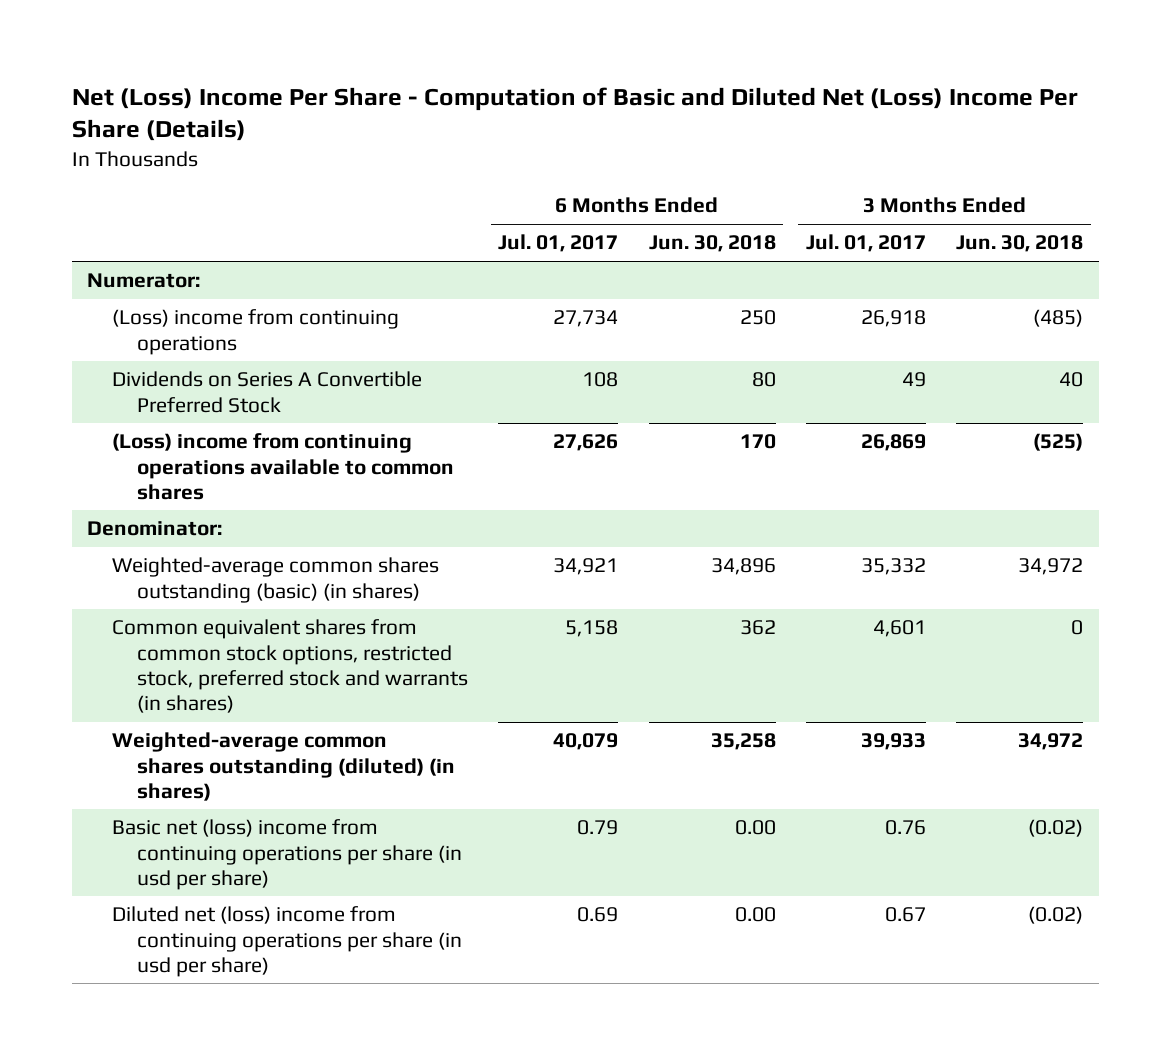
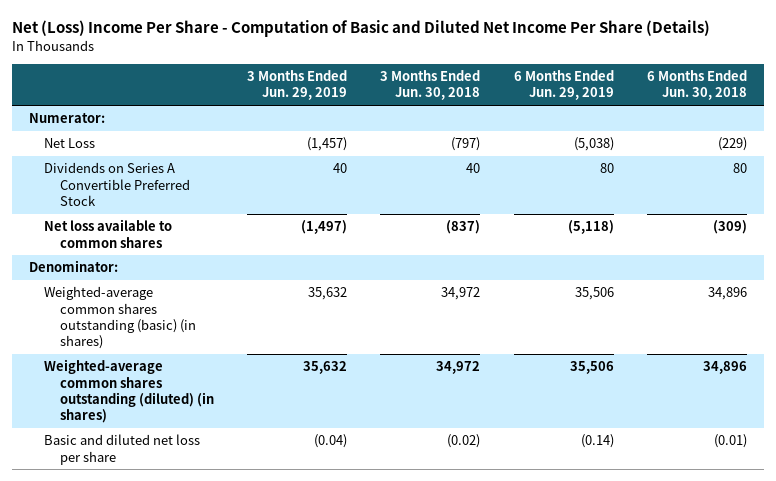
[71,86,1078,142] Net (Loss) Income Per Share - Computation of Basic and Diluted Net (Loss) Income Per Share (Details) -> [12,19,711,37] Net (Loss) Income Per Share - Computation of Basic and Diluted Net Income Per Share (Details)
[498,234,619,253] Jul. 01, 2017 -> none
[806,234,927,253] Jul. 01, 2017 -> none
none -> [247,70,348,101] 3 Months Ended Jun. 29, 2019
none -> [513,70,614,101] 6 Months Ended Jun. 29, 2019
[111,309,399,355] (Loss) income from continuing operations -> none
none -> [44,138,96,149] Net Loss
[111,433,454,500] (Loss) income from continuing operations available to common shares -> [44,219,173,248] Net loss available to common shares
[739,434,776,450] 170 -> [713,220,748,235] (309)
[1033,433,1084,452] (525) -> [446,220,481,235] (837)
[111,619,468,713] Common equivalent shares from common stock options, restricted stock, preferred stock and warrants (in shares) -> none
[111,819,462,890] Basic net (loss) income from continuing operations per share (in usd per share) -> none
[111,906,462,977] Diluted net (loss) income from continuing operations per share (in usd per share) -> none
[710,733,776,751] 35,258 -> [703,361,748,375] 34,896
none -> [44,434,201,465] Basic and diluted net loss per share

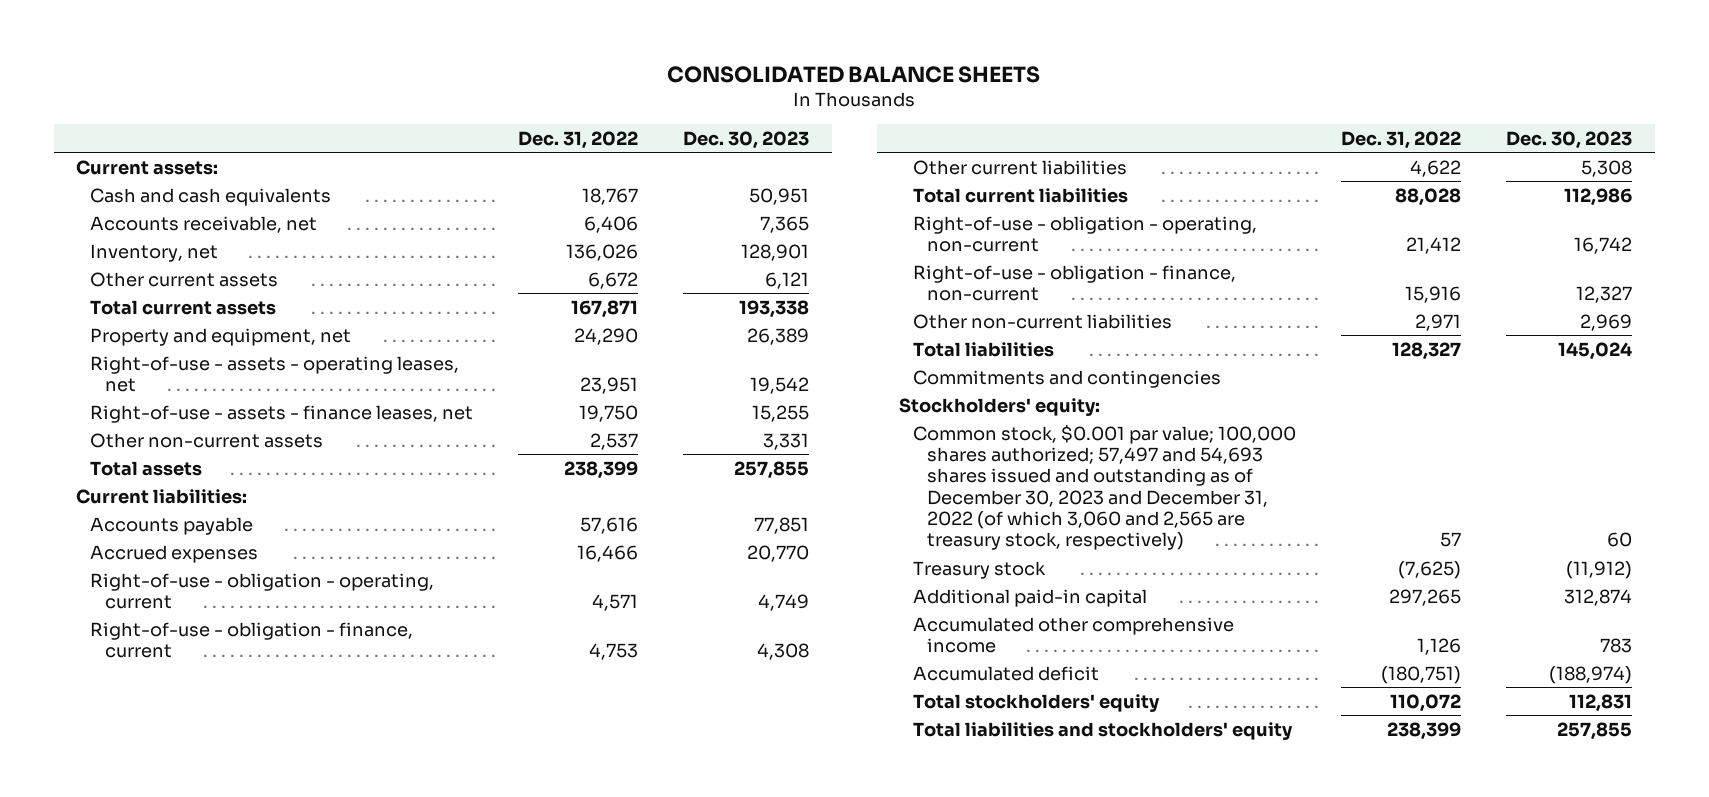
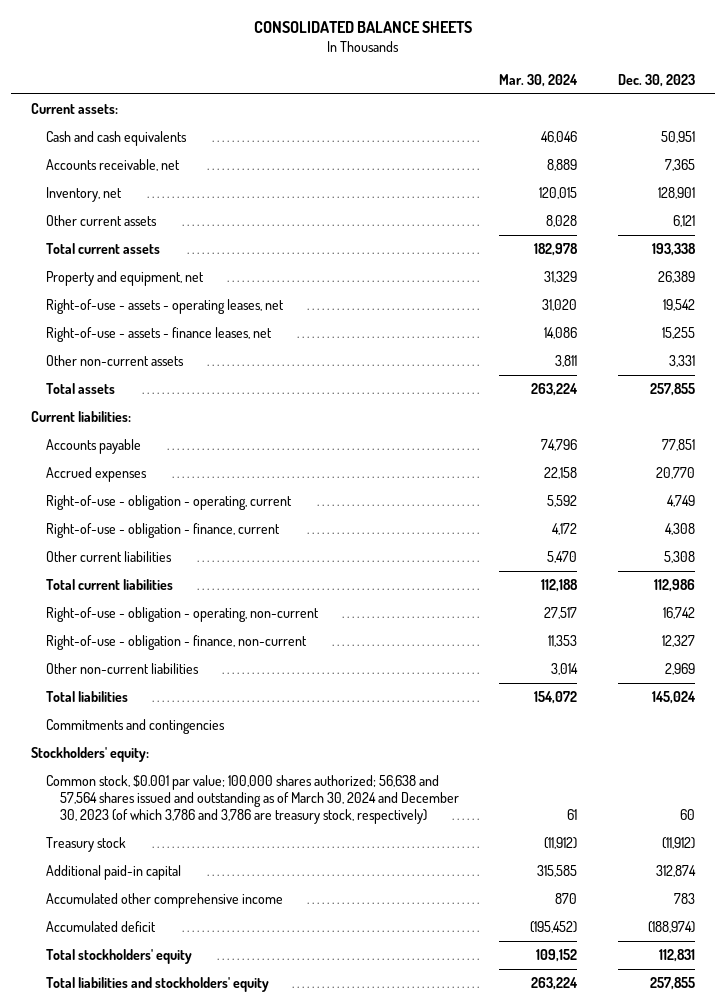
[518,130,639,149] Dec. 31, 2022 -> none
none -> [499,73,579,87] Mar. 30, 2024
[913,424,1297,551] Common stock, $0.001 par value; 100,000 shares authorized; 57,497 and 54,693 shares issued and outstanding as of December 30, 2023 and December 31, 2022 (of which 3,060 and 2,565 are treasury stock, respectively) -> [45,774,460,824] Common stock, $0.001 par value; 100,000 shares authorized; 56,638 and 57,564 shares issued and outstanding as of March 30, 2024 and December 30, 2023 (of which 3,786 and 3,786 are treasury stock, respectively)

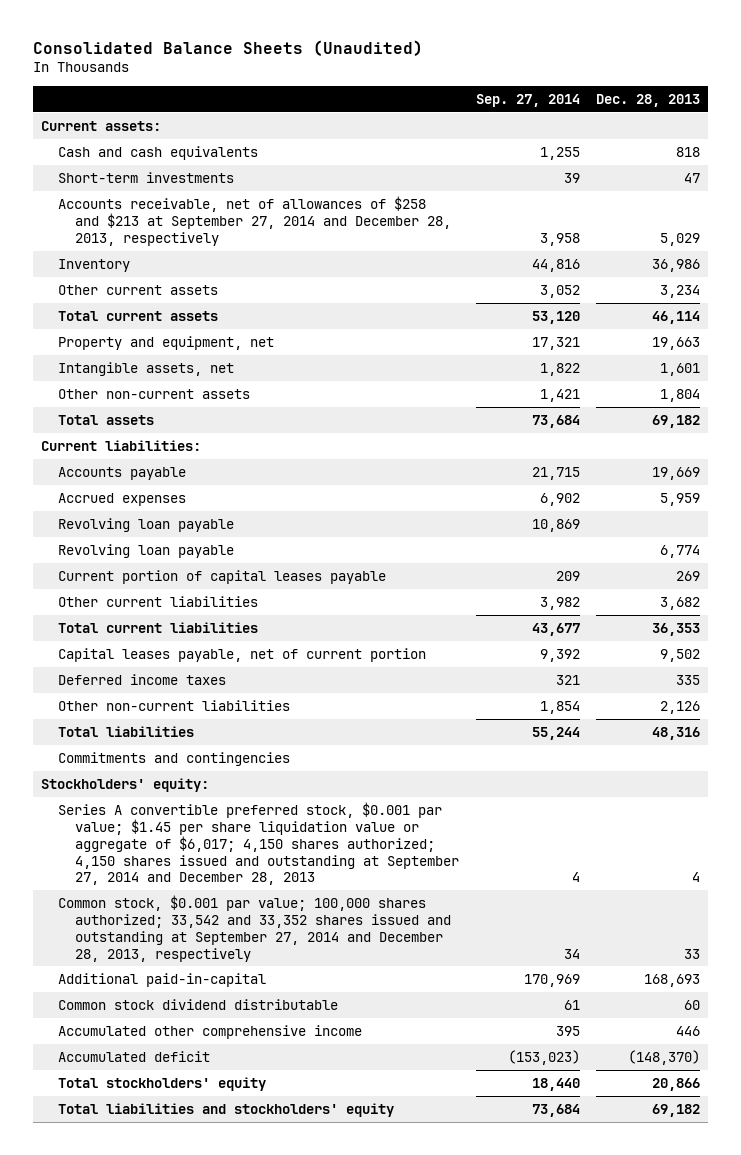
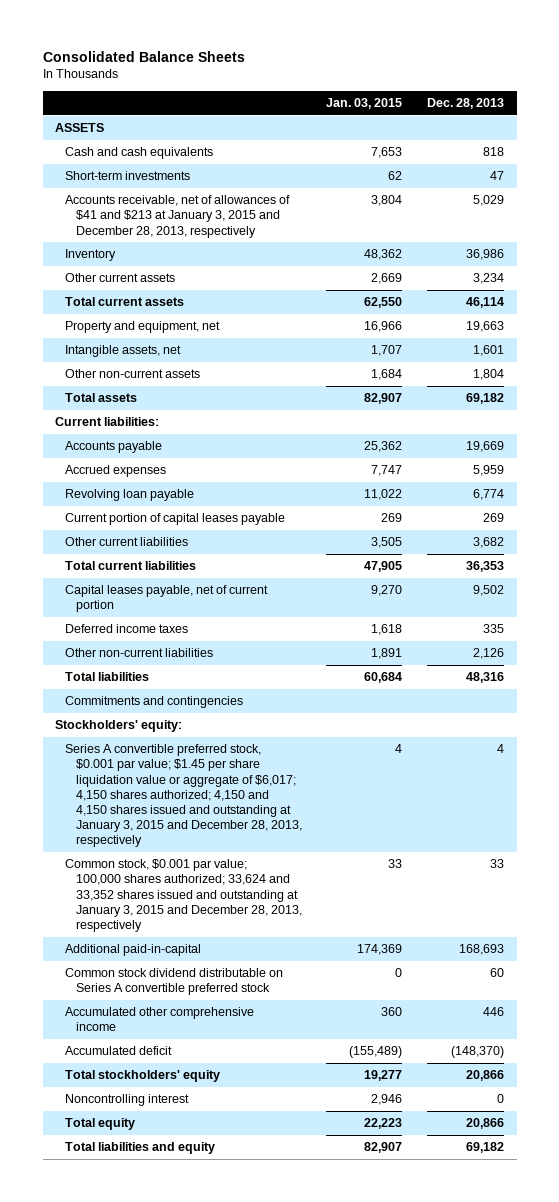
[33,40,424,57] Consolidated Balance Sheets (Unaudited) -> [42,50,245,62] Consolidated Balance Sheets
[475,93,580,107] Sep. 27, 2014 -> none
none -> [326,98,403,110] Jan. 03, 2015
[41,120,162,131] Current assets: -> [55,123,105,133] ASSETS
[58,195,452,246] Accounts receivable, net of allowances of $258 and $213 at September 27, 2014 and December 28, 2013, respectively -> [65,195,291,238] Accounts receivable, net of allowances of $41 and $213 at January 3, 2015 and December 28, 2013, respectively
[58,517,235,532] Revolving loan payable -> none
[58,801,460,886] Series A convertible preferred stock, $0.001 par value; $1.45 per share liquidation value or aggregate of $6,017; 4,150 shares authorized; 4,150 shares issued and outstanding at September 27, 2014 and December 28, 2013 -> [65,744,302,848] Series A convertible preferred stock, $0.001 par value; $1.45 per share liquidation value or aggregate of $6,017; 4,150 shares authorized; 4,150 and 4,150 shares issued and outstanding at January 3, 2015 and December 28, 2013, respectively
[58,894,452,962] Common stock, $0.001 par value; 100,000 shares authorized; 33,542 and 33,352 shares issued and outstanding at September 27, 2014 and December 28, 2013, respectively -> [65,859,302,932] Common stock, $0.001 par value; 100,000 shares authorized; 33,624 and 33,352 shares issued and outstanding at January 3, 2015 and December 28, 2013, respectively
[58,998,339,1010] Common stock dividend distributable -> [65,968,284,996] Common stock dividend distributable on Series A convertible preferred stock
none -> [65,1094,190,1107] Noncontrolling interest
none -> [65,1118,136,1131] Total equity
[58,1102,395,1117] Total liabilities and stockholders' equity -> [65,1142,216,1155] Total liabilities and equity

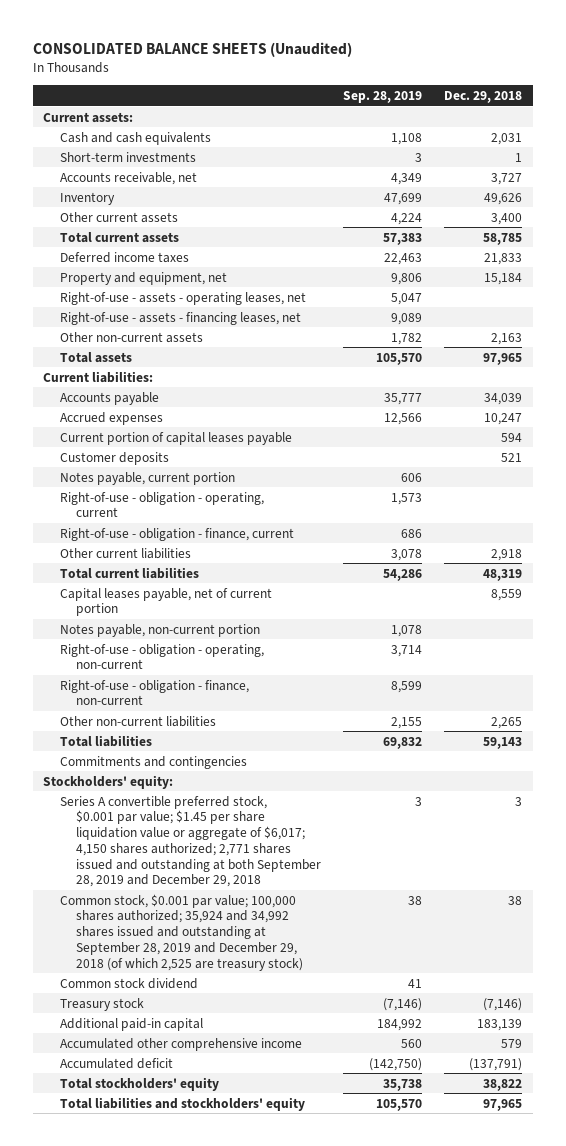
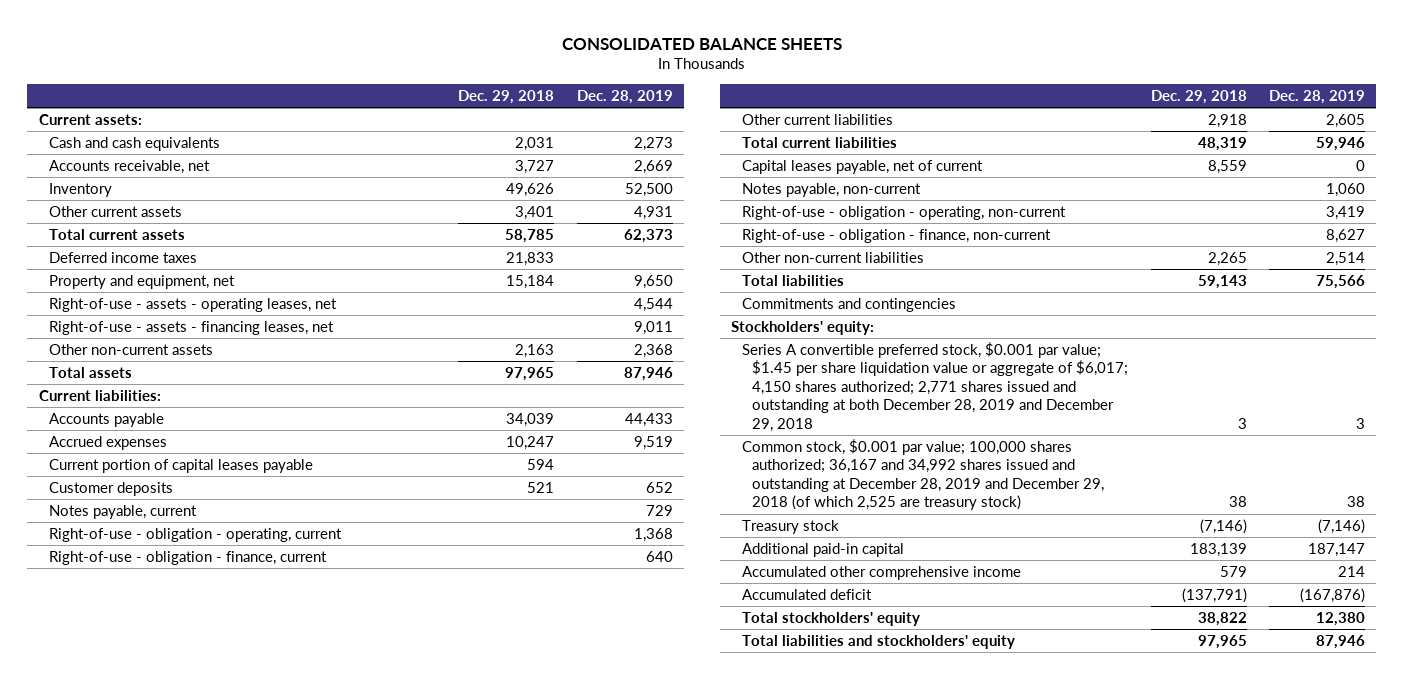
[32,41,352,57] CONSOLIDATED BALANCE SHEETS (Unaudited) -> [561,37,842,50] CONSOLIDATED BALANCE SHEETS
[343,91,423,104] Sep. 28, 2019 -> none
none -> [576,89,673,104] Dec. 28, 2019
[59,151,196,162] Short-term investments -> none
[491,212,523,225] 3,400 -> [515,205,555,220] 3,401
[59,471,235,485] Notes payable, current portion -> [49,504,198,519] Notes payable, current
[59,587,272,617] Capital leases payable, net of current portion -> [741,159,983,174] Capital leases payable, net of current
[59,623,260,637] Notes payable, non-current portion -> [741,182,921,197] Notes payable, non-current
[59,977,198,989] Common stock dividend -> none
[59,795,322,888] Series A convertible preferred stock, $0.001 par value; $1.45 per share liquidation value or aggregate of $6,017; 4,150 shares authorized; 2,771 shares issued and outstanding at both September 28, 2019 and December 29, 2018 -> [741,341,1129,432] Series A convertible preferred stock, $0.001 par value; $1.45 per share liquidation value or aggregate of $6,017; 4,150 shares authorized; 2,771 shares issued and outstanding at both December 28, 2019 and December 29, 2018
[59,893,304,971] Common stock, $0.001 par value; 100,000 shares authorized; 35,924 and 34,992 shares issued and outstanding at September 28, 2019 and December 29, 2018 (of which 2,525 are treasury stock) -> [741,438,1105,511] Common stock, $0.001 par value; 100,000 shares authorized; 36,167 and 34,992 shares issued and outstanding at December 28, 2019 and December 29, 2018 (of which 2,525 are treasury stock)

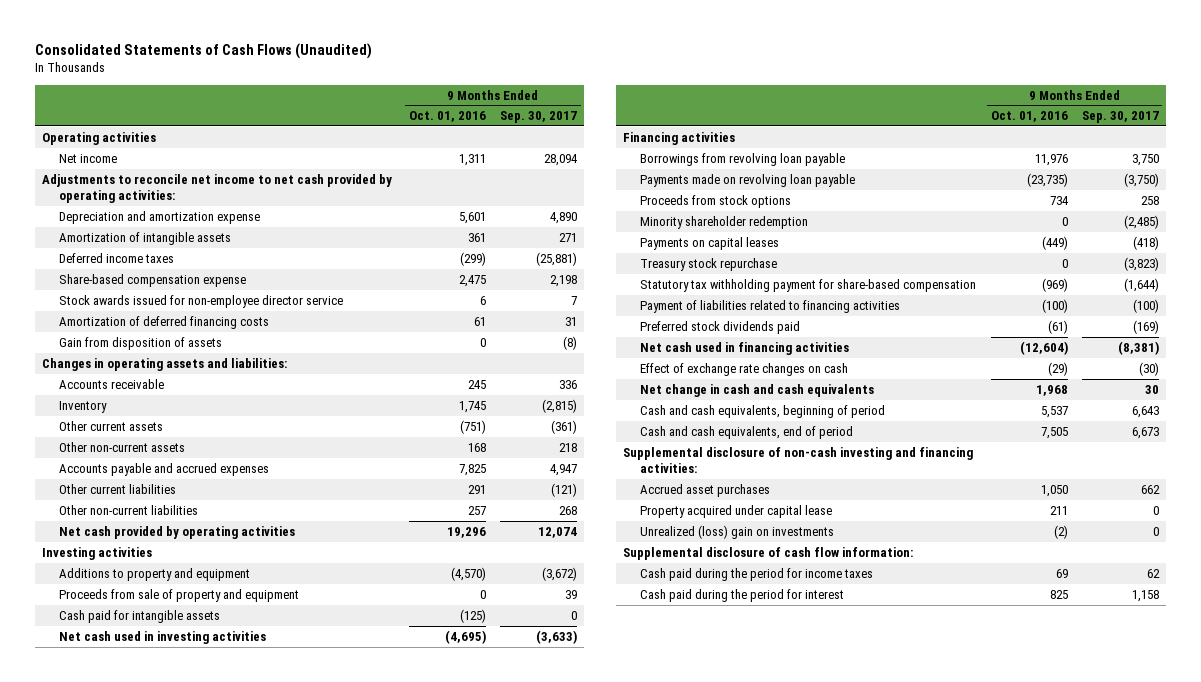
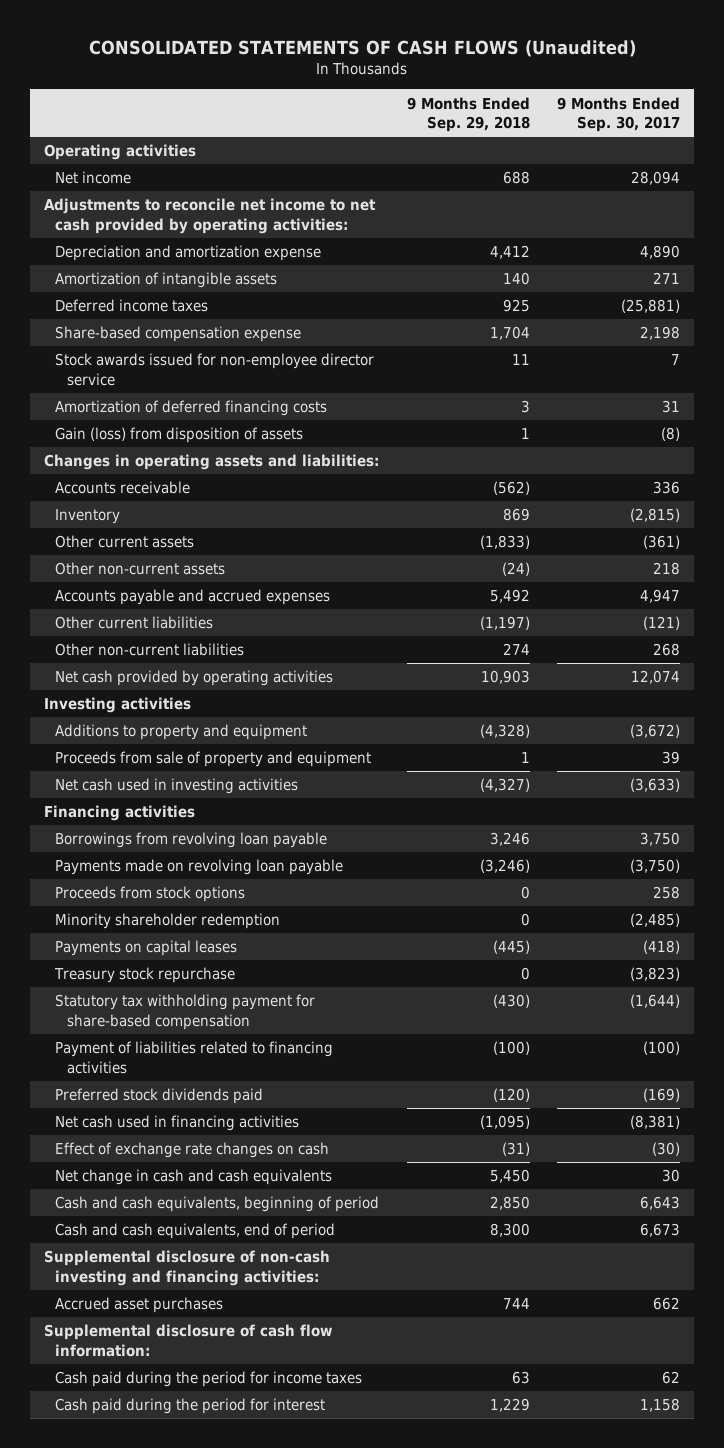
[34,42,372,59] Consolidated Statements of Cash Flows (Unaudited) -> [88,39,636,57] CONSOLIDATED STATEMENTS OF CASH FLOWS (Unaudited)
[409,111,487,123] Oct. 01, 2016 -> none
none -> [406,96,530,132] 9 Months Ended Sep. 29, 2018
[58,336,222,350] Gain from disposition of assets -> [55,427,304,444] Gain (loss) from disposition of assets
[58,609,220,623] Cash paid for intangible assets -> none
[640,504,833,518] Property acquired under capital lease -> none
[640,524,835,539] Unrealized (loss) gain on investments -> none

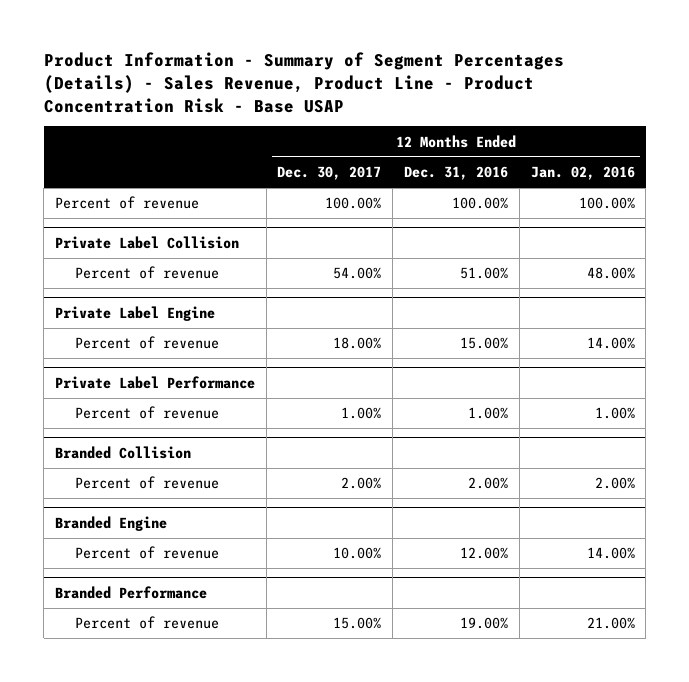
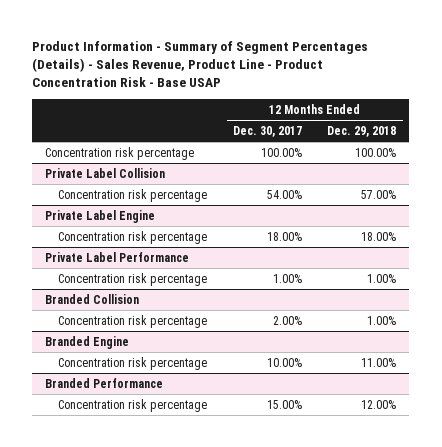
[403,166,508,181] Dec. 31, 2016 -> none
[530,166,635,181] Jan. 02, 2016 -> none
none -> [327,126,397,138] Dec. 29, 2018
[54,196,199,210] Percent of revenue -> [45,146,195,160] Concentration risk percentage
[75,266,220,280] Percent of revenue -> [58,188,208,202] Concentration risk percentage
[75,336,220,350] Percent of revenue -> [58,230,208,244] Concentration risk percentage
[75,406,220,420] Percent of revenue -> [58,272,208,286] Concentration risk percentage
[75,476,220,490] Percent of revenue -> [58,314,208,328] Concentration risk percentage
[75,546,220,560] Percent of revenue -> [58,356,208,370] Concentration risk percentage
[75,616,220,630] Percent of revenue -> [58,398,208,412] Concentration risk percentage

